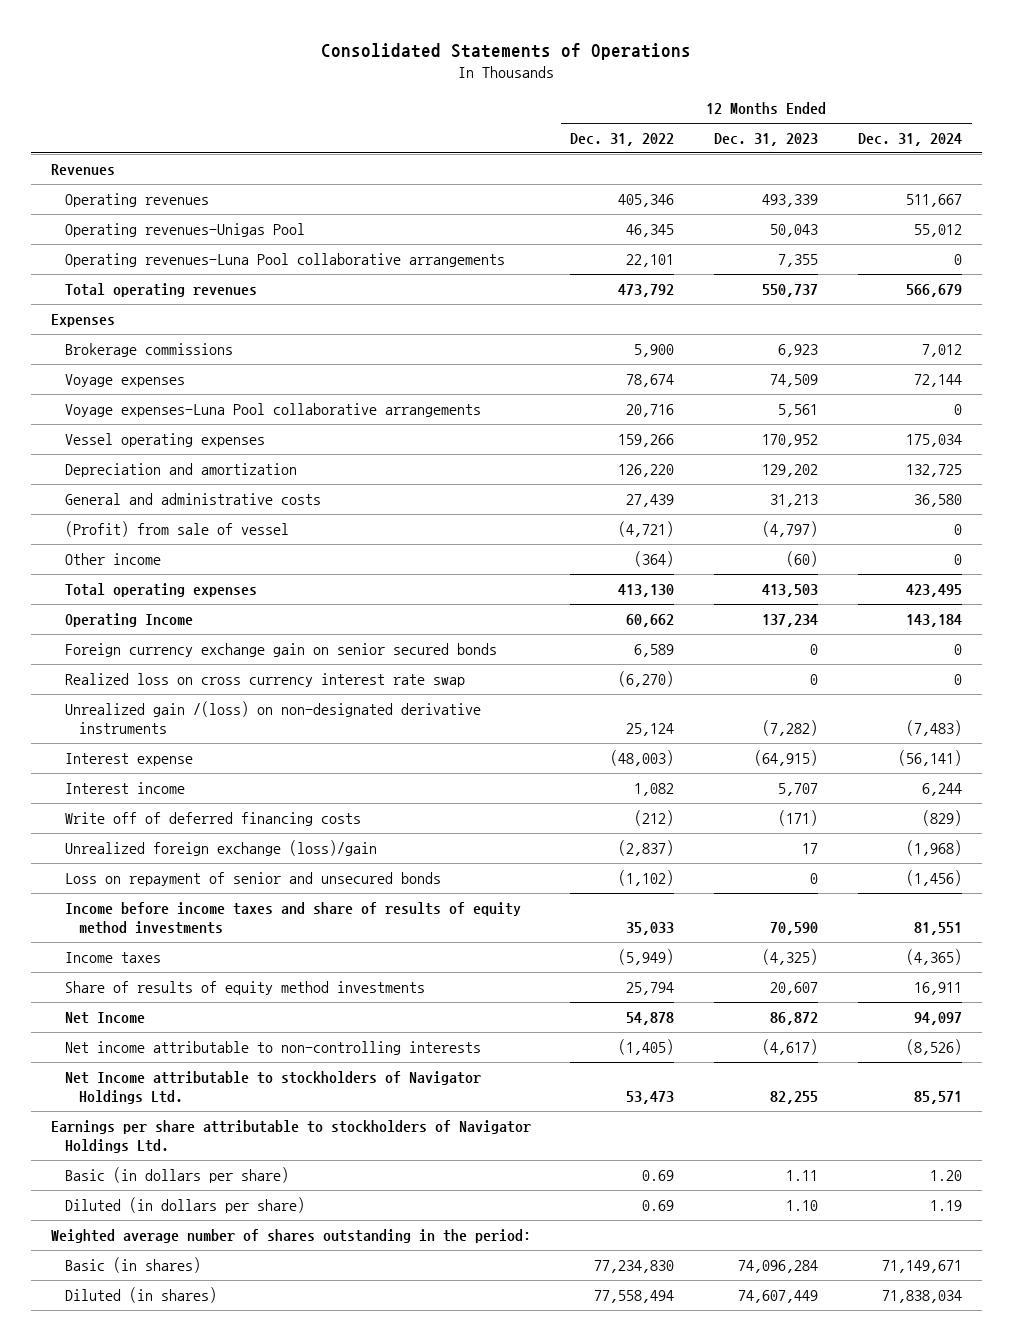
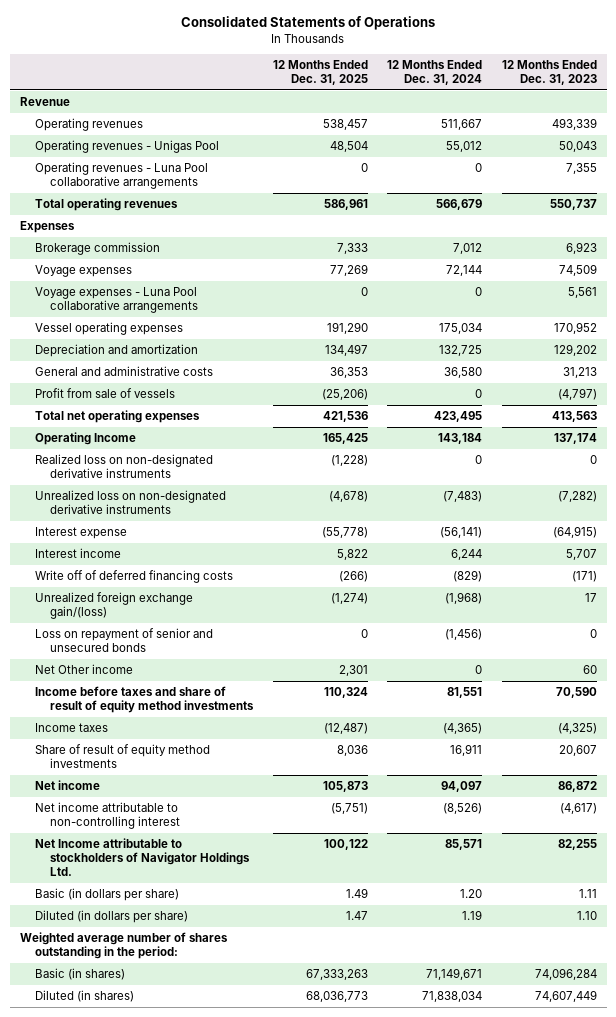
[570,133,675,147] Dec. 31, 2022 -> none
none -> [272,59,368,86] 12 Months Ended Dec. 31, 2025
[50,164,115,176] Revenues -> [19,97,70,107] Revenue
[64,223,305,238] Operating revenues-Unigas Pool -> [34,140,219,154] Operating revenues - Unigas Pool
[64,253,505,268] Operating revenues-Luna Pool collaborative arrangements -> [34,162,208,190] Operating revenues - Luna Pool collaborative arrangements
[64,343,233,358] Brokerage commissions -> [34,242,160,256] Brokerage commission
[64,403,481,418] Voyage expenses-Luna Pool collaborative arrangements -> [34,287,198,314] Voyage expenses - Luna Pool collaborative arrangements
[64,553,161,566] Other income -> none
[64,643,497,658] Foreign currency exchange gain on senior secured bonds -> none
[64,521,289,538] (Profit) from sale of vessel -> [34,388,175,399] Profit from sale of vessels
[64,583,257,598] Total operating expenses -> [34,410,200,424] Total net operating expenses
[762,584,819,598] 413,503 -> [551,411,597,423] 413,563
[762,614,819,628] 137,234 -> [553,433,597,445] 137,174
[64,673,465,688] Realized loss on cross currency interest rate swap -> [34,454,213,479] Realized loss on non-designated derivative instruments
[64,701,481,734] Unrealized gain /(loss) on non-designated derivative instruments -> [34,490,226,515] Unrealized loss on non-designated derivative instruments
[64,840,377,857] Unrealized foreign exchange (loss)/gain -> [34,592,193,620] Unrealized foreign exchange gain/(loss)
none -> [34,664,133,675] Net Other income
[64,902,521,934] Income before income taxes and share of results of equity method investments -> [34,686,254,714] Income before taxes and share of result of equity method investments
[64,981,425,996] Share of results of equity method investments -> [34,744,210,769] Share of result of equity method investments
[64,1012,145,1025] Net Income -> [34,780,100,791] Net income
[64,1041,481,1056] Net income attributable to non-controlling interests -> [34,802,180,830] Net income attributable to non-controlling interest
[50,1120,531,1153] Earnings per share attributable to stockholders of Navigator Holdings Ltd. -> none

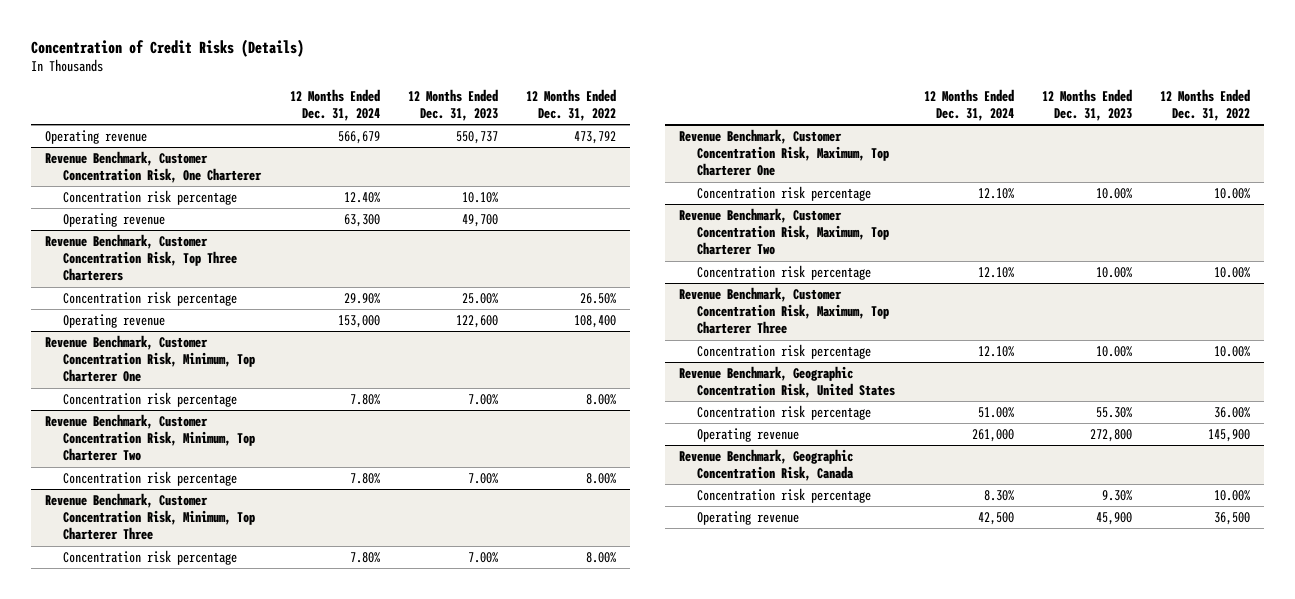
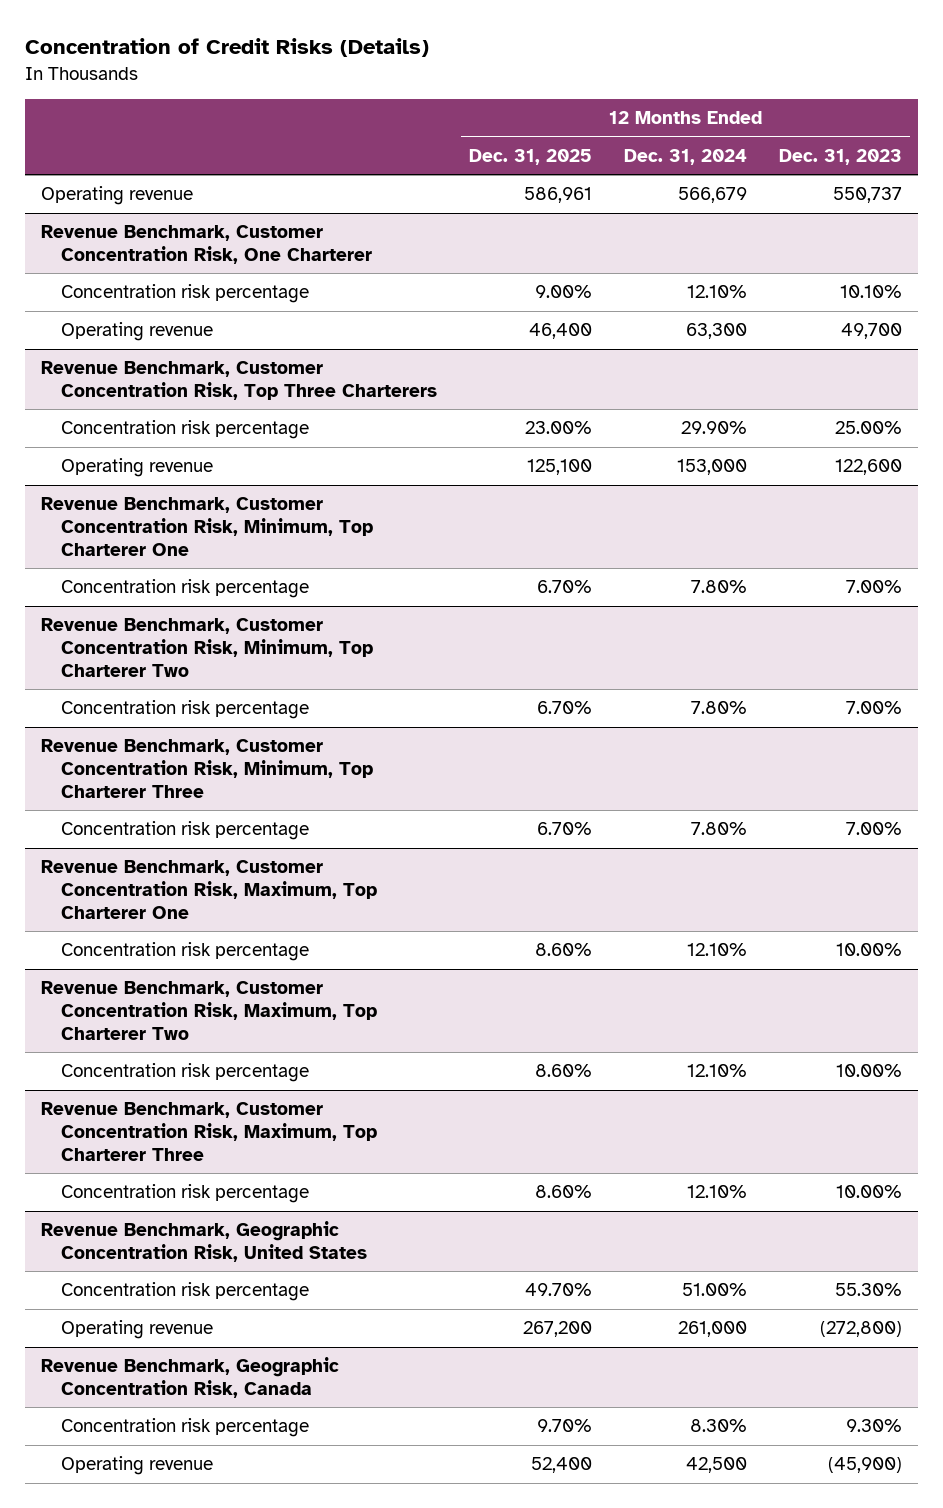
[526,89,617,122] 12 Months Ended Dec. 31, 2022 -> none
none -> [468,149,592,166] Dec. 31, 2025
[343,191,380,203] 12.40% -> [687,285,748,299] 12.10%
[1090,428,1133,442] 272,800 -> [820,1321,903,1338] (272,800)
[1096,511,1133,525] 45,900 -> [828,1457,903,1474] (45,900)

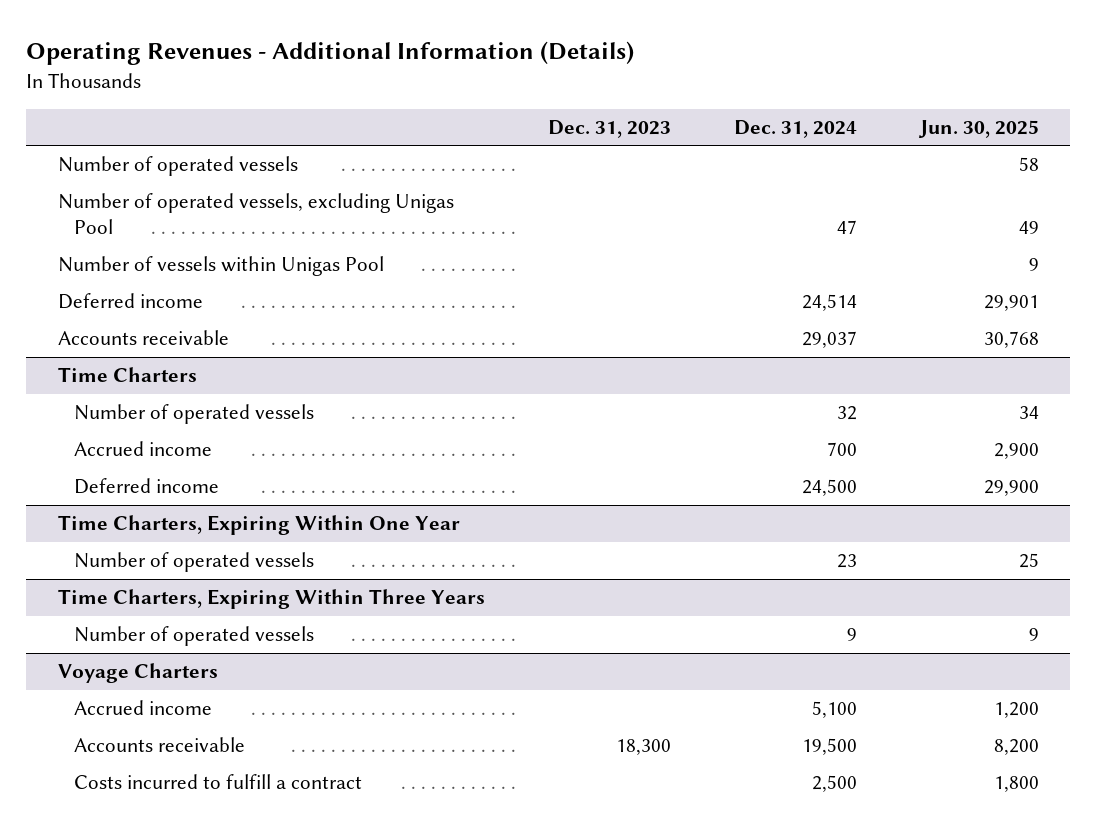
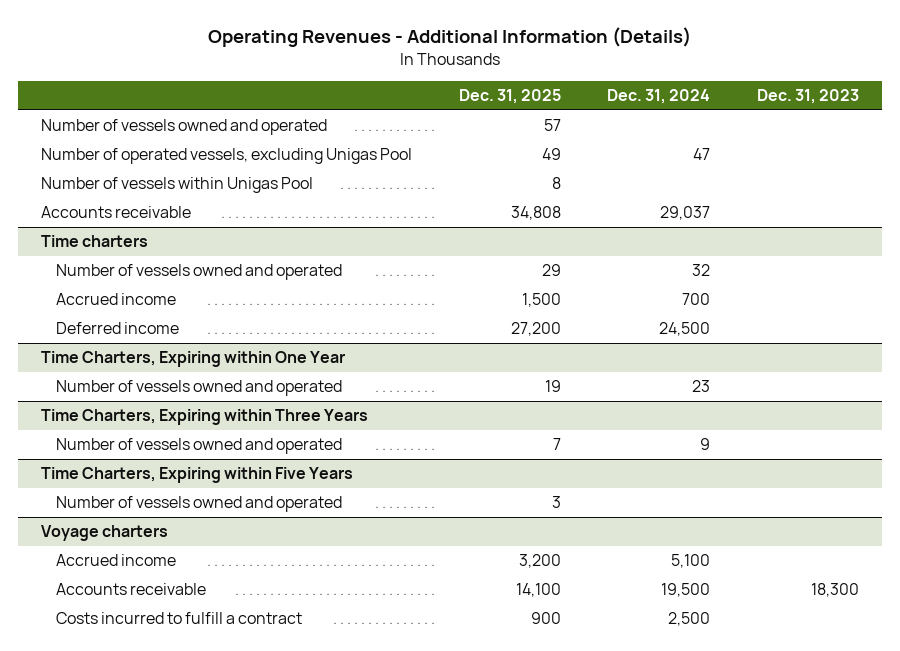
[917,119,1039,138] Jun. 30, 2025 -> none
none -> [458,89,561,105] Dec. 31, 2025
[57,156,298,177] Number of operated vessels -> [41,119,328,136] Number of vessels owned and operated
[57,293,203,310] Deferred income -> none
[57,367,197,383] Time Charters -> [41,235,149,248] Time charters
[73,404,314,425] Number of operated vessels -> [56,264,343,281] Number of vessels owned and operated
[57,515,460,536] Time Charters, Expiring Within One Year -> [41,351,346,368] Time Charters, Expiring within One Year
[73,552,314,573] Number of operated vessels -> [56,380,343,397] Number of vessels owned and operated
[57,589,485,610] Time Charters, Expiring Within Three Years -> [41,409,369,426] Time Charters, Expiring within Three Years
[73,626,314,647] Number of operated vessels -> [56,438,343,455] Number of vessels owned and operated
none -> [41,467,354,484] Time Charters, Expiring within Five Years
none -> [56,496,343,513] Number of vessels owned and operated
[57,663,218,684] Voyage Charters -> [41,525,169,542] Voyage charters

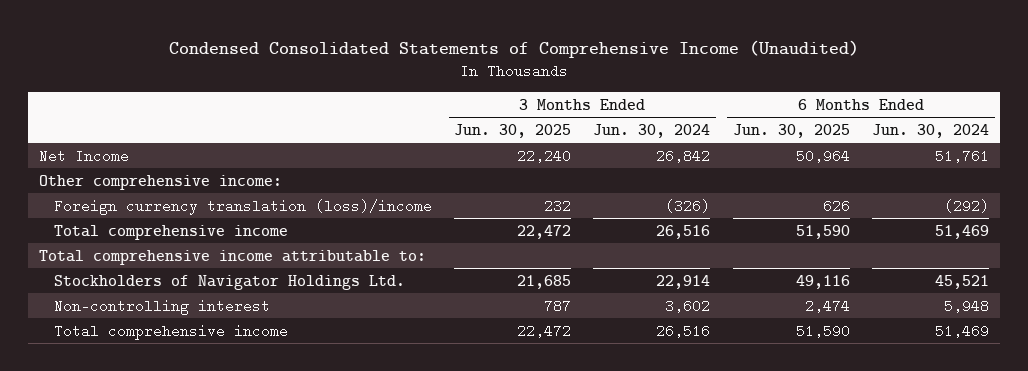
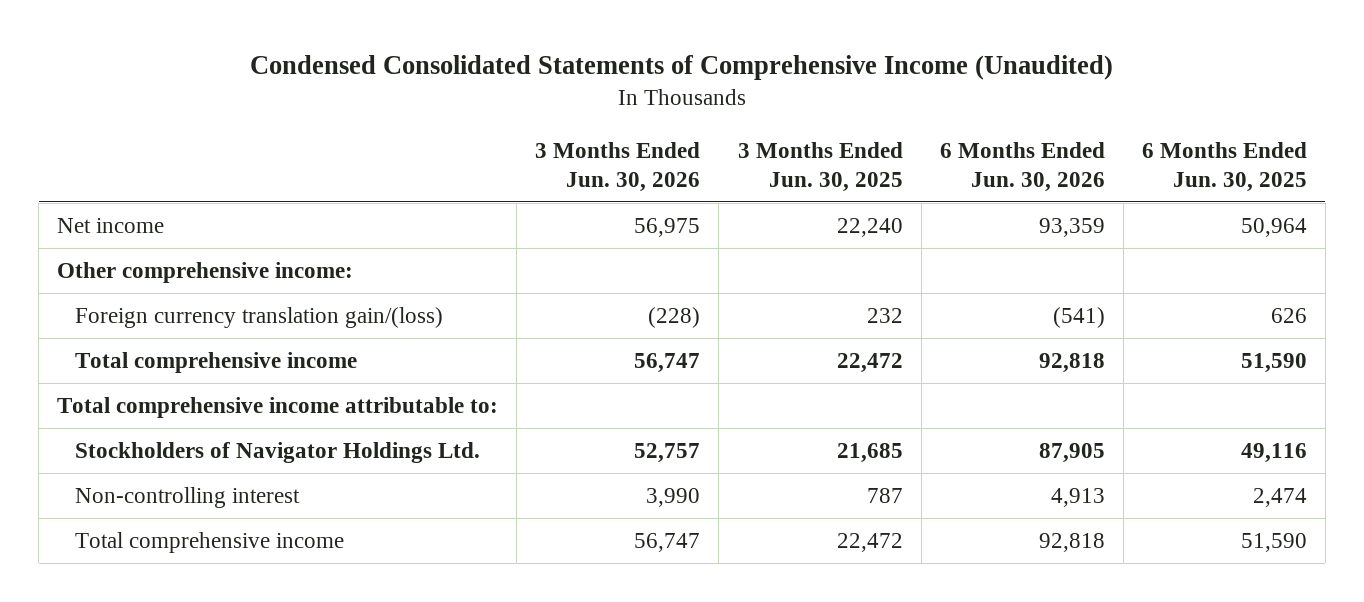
[593,123,711,138] Jun. 30, 2024 -> none
[872,123,990,138] Jun. 30, 2024 -> none
none -> [535,142,701,192] 3 Months Ended Jun. 30, 2026
none -> [939,142,1105,192] 6 Months Ended Jun. 30, 2026
[39,148,130,163] Net Income -> [57,217,165,233] Net income
[53,198,432,215] Foreign currency translation (loss)/income -> [74,306,443,328] Foreign currency translation gain/(loss)

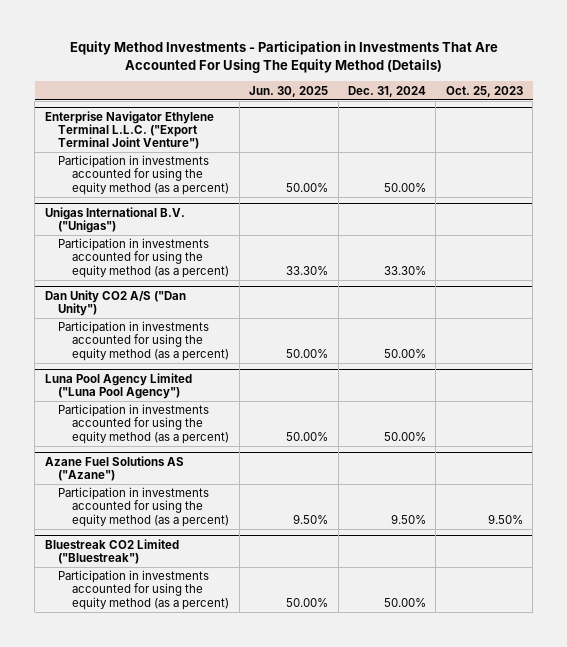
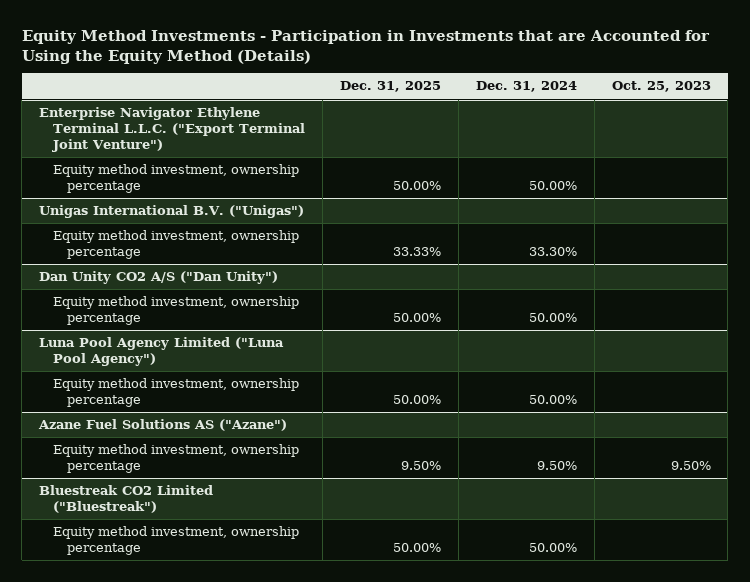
[69,41,498,74] Equity Method Investments - Participation in Investments That Are Accounted For Using The Equity Method (Details) -> [21,30,710,64] Equity Method Investments - Participation in Investments that are Accounted for Using the Equity Method (Details)
[249,85,329,97] Jun. 30, 2025 -> none
none -> [340,81,442,93] Dec. 31, 2025
[58,155,230,195] Participation in investments accounted for using the equity method (as a percent) -> [53,164,300,193] Equity method investment, ownership percentage
[58,238,230,278] Participation in investments accounted for using the equity method (as a percent) -> [53,230,300,259] Equity method investment, ownership percentage
[58,321,230,361] Participation in investments accounted for using the equity method (as a percent) -> [53,296,300,325] Equity method investment, ownership percentage
[58,404,230,444] Participation in investments accounted for using the equity method (as a percent) -> [53,378,300,407] Equity method investment, ownership percentage
[58,487,230,527] Participation in investments accounted for using the equity method (as a percent) -> [53,444,300,473] Equity method investment, ownership percentage
[58,570,230,610] Participation in investments accounted for using the equity method (as a percent) -> [53,526,300,555] Equity method investment, ownership percentage

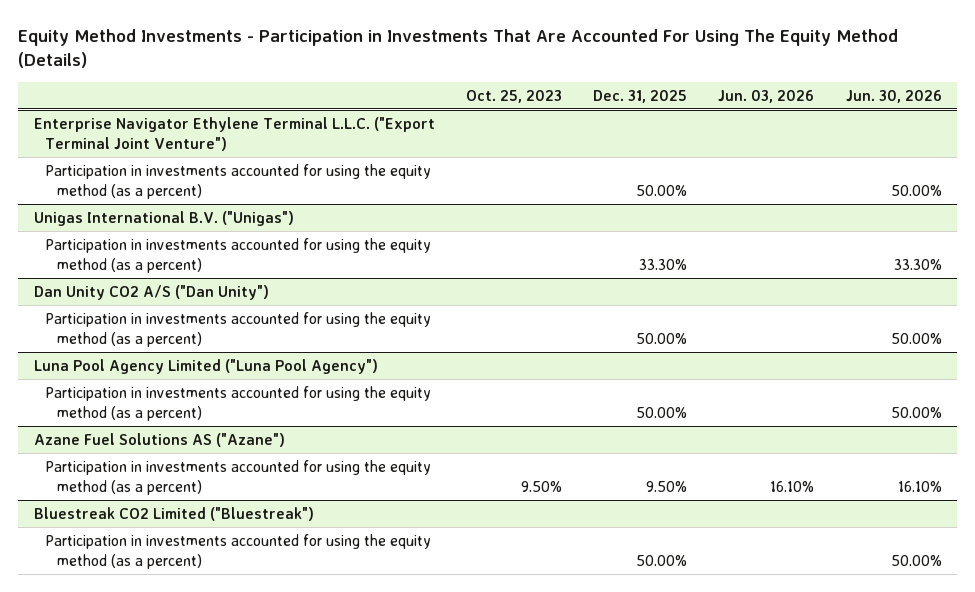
[21,30,710,64] Equity Method Investments - Participation in Investments that are Accounted for Using the Equity Method (Details) -> [17,29,898,69] Equity Method Investments - Participation in Investments That Are Accounted For Using The Equity Method (Details)
[475,81,577,93] Dec. 31, 2024 -> none
none -> [718,89,815,103] Jun. 03, 2026
none -> [845,89,942,103] Jun. 30, 2026
[53,164,300,193] Equity method investment, ownership percentage -> [45,163,432,199] Participation in investments accounted for using the equity method (as a percent)
[53,230,300,259] Equity method investment, ownership percentage -> [45,237,432,273] Participation in investments accounted for using the equity method (as a percent)
[393,246,442,256] 33.33% -> [639,258,688,270] 33.30%
[53,296,300,325] Equity method investment, ownership percentage -> [45,311,432,347] Participation in investments accounted for using the equity method (as a percent)
[53,378,300,407] Equity method investment, ownership percentage -> [45,385,432,421] Participation in investments accounted for using the equity method (as a percent)
[53,444,300,473] Equity method investment, ownership percentage -> [45,459,432,495] Participation in investments accounted for using the equity method (as a percent)
[53,526,300,555] Equity method investment, ownership percentage -> [45,533,432,569] Participation in investments accounted for using the equity method (as a percent)

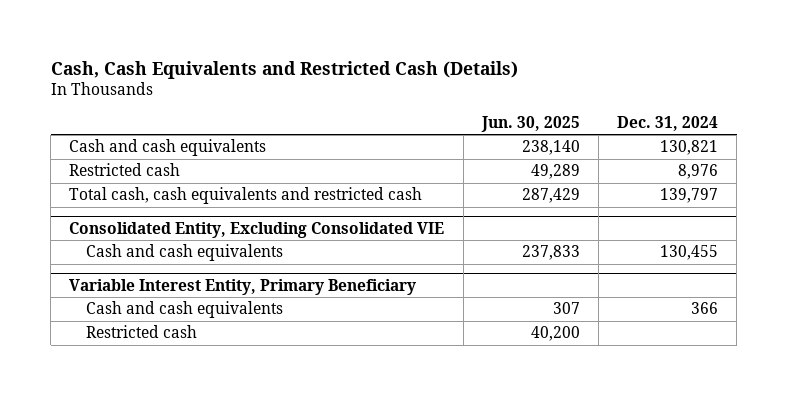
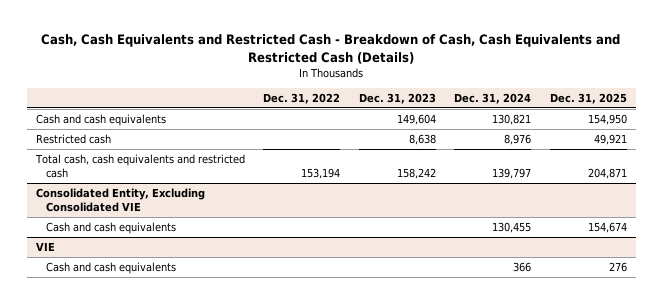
[50,60,518,79] Cash, Cash Equivalents and Restricted Cash (Details) -> [41,34,621,64] Cash, Cash Equivalents and Restricted Cash - Breakdown of Cash, Cash Equivalents and Restricted Cash (Details)
[480,115,580,132] Jun. 30, 2025 -> none
none -> [263,92,341,104] Dec. 31, 2022
none -> [358,92,436,104] Dec. 31, 2023
none -> [549,92,627,104] Dec. 31, 2025
[69,279,417,296] Variable Interest Entity, Primary Beneficiary -> [36,242,56,252] VIE
[85,325,197,339] Restricted cash -> none

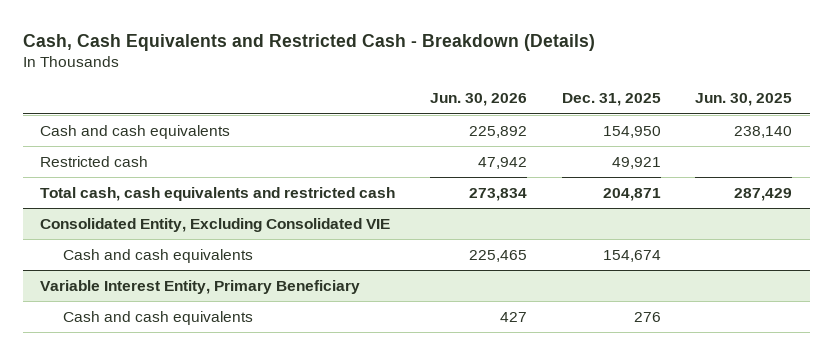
[41,34,621,64] Cash, Cash Equivalents and Restricted Cash - Breakdown of Cash, Cash Equivalents and Restricted Cash (Details) -> [23,33,596,51] Cash, Cash Equivalents and Restricted Cash - Breakdown (Details)
[263,92,341,104] Dec. 31, 2022 -> none
[358,92,436,104] Dec. 31, 2023 -> none
[454,92,532,104] Dec. 31, 2024 -> none
none -> [429,93,527,107] Jun. 30, 2026
none -> [695,93,793,107] Jun. 30, 2025
[36,242,56,252] VIE -> [40,279,361,294] Variable Interest Entity, Primary Beneficiary

